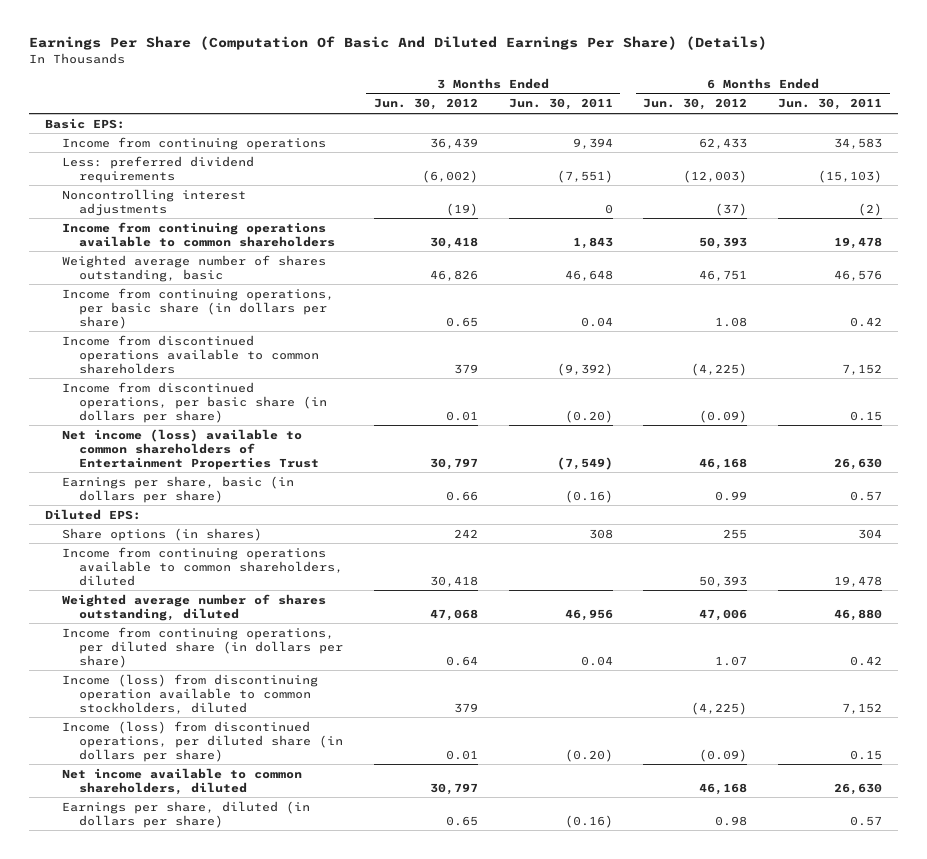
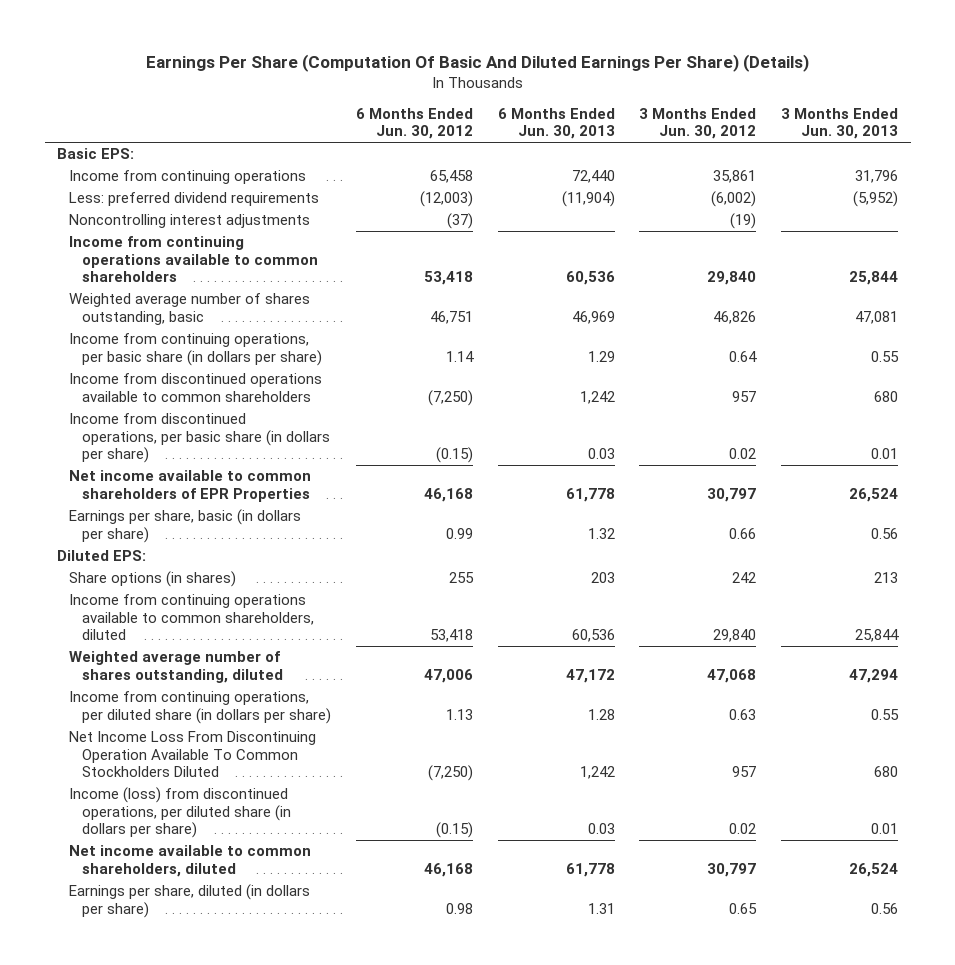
[508,98,613,111] Jun. 30, 2011 -> none
[778,98,883,111] Jun. 30, 2011 -> none
none -> [497,107,615,140] 6 Months Ended Jun. 30, 2013
none -> [781,107,899,140] 3 Months Ended Jun. 30, 2013
[429,137,478,149] 36,439 -> [713,170,757,184] 35,861
[699,137,748,149] 62,433 -> [429,170,473,184] 65,458
[429,236,478,249] 30,418 -> [707,271,757,286] 29,840
[699,236,748,249] 50,393 -> [423,271,473,286] 53,418
[445,316,478,327] 0.65 -> [729,350,758,362] 0.64
[715,316,748,327] 1.08 -> [445,350,474,362] 1.14
[453,363,478,374] 379 -> [732,390,757,402] 957
[691,362,748,376] (4,225) -> [427,389,473,406] (7,250)
[445,410,478,421] 0.01 -> [729,448,757,460] 0.02
[699,409,748,423] (0.09) -> [435,447,473,464] (0.15)
[61,428,319,470] Net income (loss) available to common shareholders of Entertainment Properties Trust -> [69,470,312,502] Net income available to common shareholders of EPR Properties
[429,575,478,587] 30,418 -> [713,629,757,643] 29,840
[699,575,748,587] 50,393 -> [429,629,473,643] 53,418
[445,655,478,666] 0.64 -> [729,708,757,720] 0.63
[715,655,748,666] 1.07 -> [445,708,473,720] 1.13
[61,673,318,714] Income (loss) from discontinuing operation available to common stockholders, diluted -> [69,731,317,778] Net Income Loss From Discontinuing Operation Available To Common Stockholders Diluted
[453,702,478,713] 379 -> [732,766,757,778] 957
[691,701,748,715] (4,225) -> [427,765,473,782] (7,250)
[445,749,478,760] 0.01 -> [729,823,757,835] 0.02
[699,748,748,762] (0.09) -> [435,822,473,839] (0.15)

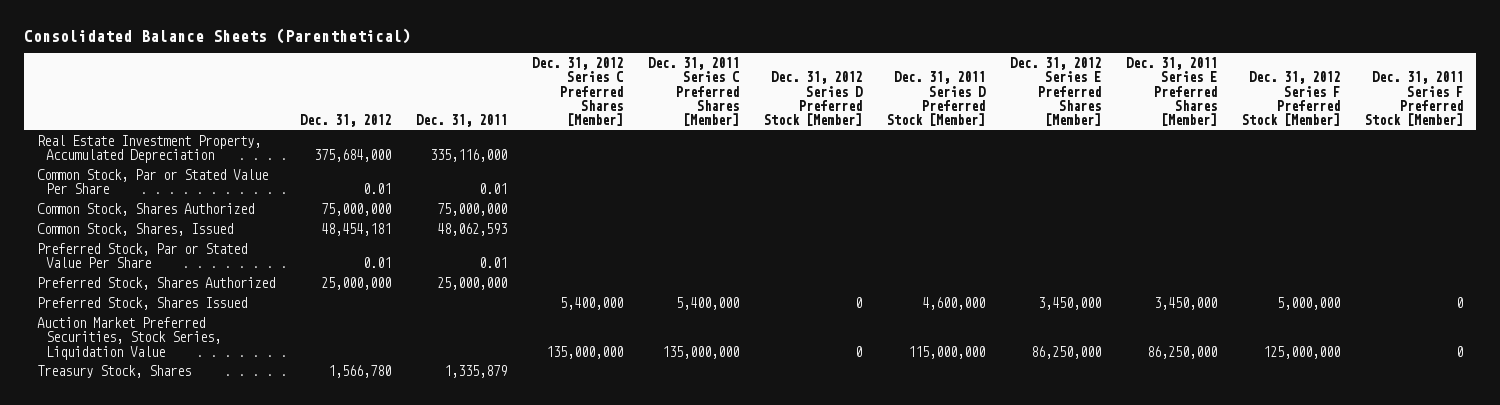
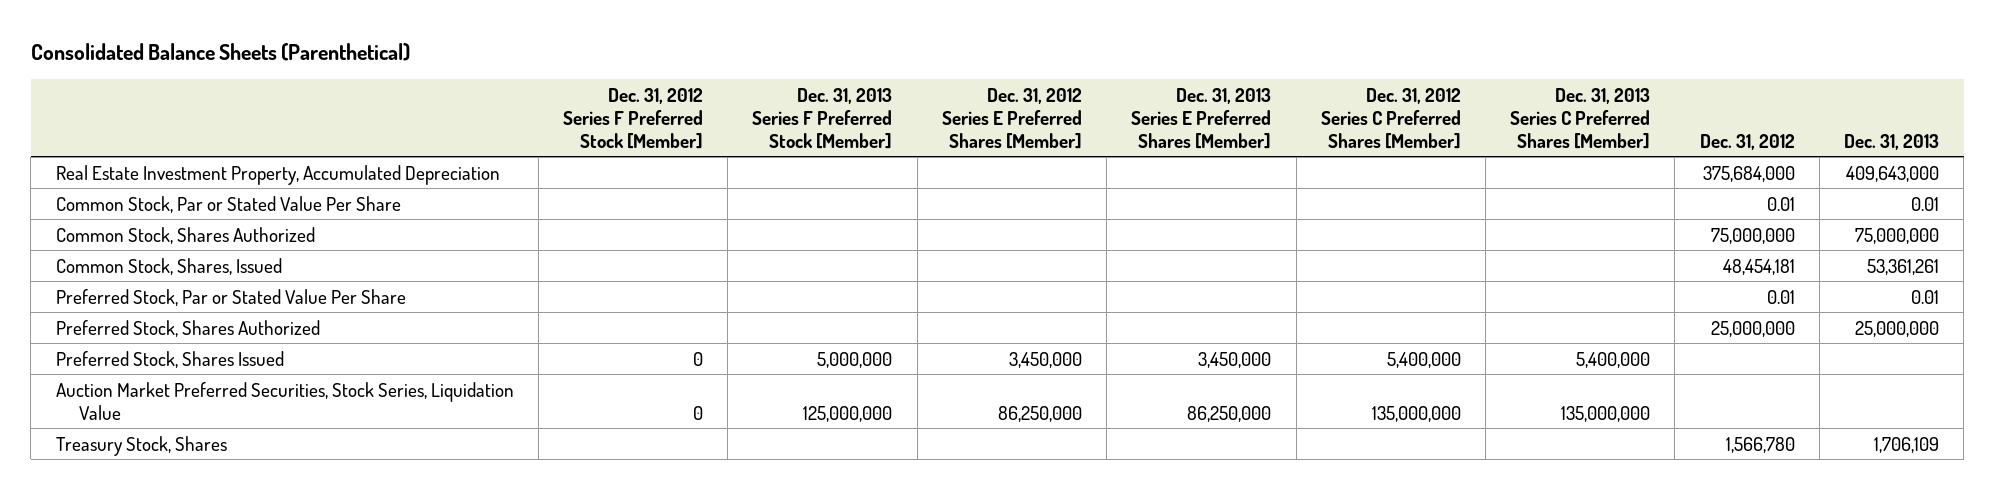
[415,114,507,128] Dec. 31, 2011 -> none
[648,57,740,127] Dec. 31, 2011 Series C Preferred Shares [Member] -> none
[764,71,864,127] Dec. 31, 2012 Series D Preferred Stock [Member] -> none
[887,71,987,127] Dec. 31, 2011 Series D Preferred Stock [Member] -> none
[1126,57,1218,127] Dec. 31, 2011 Series E Preferred Shares [Member] -> none
[1365,71,1464,127] Dec. 31, 2011 Series F Preferred Stock [Member] -> none
none -> [752,87,893,149] Dec. 31, 2013 Series F Preferred Stock [Member]
none -> [1131,87,1272,149] Dec. 31, 2013 Series E Preferred Shares [Member]
none -> [1510,87,1651,149] Dec. 31, 2013 Series C Preferred Shares [Member]
none -> [1844,133,1940,150] Dec. 31, 2013
[1277,297,1341,311] 5,000,000 -> [693,351,704,366] 0
[1263,345,1341,359] 125,000,000 -> [693,405,704,420] 0

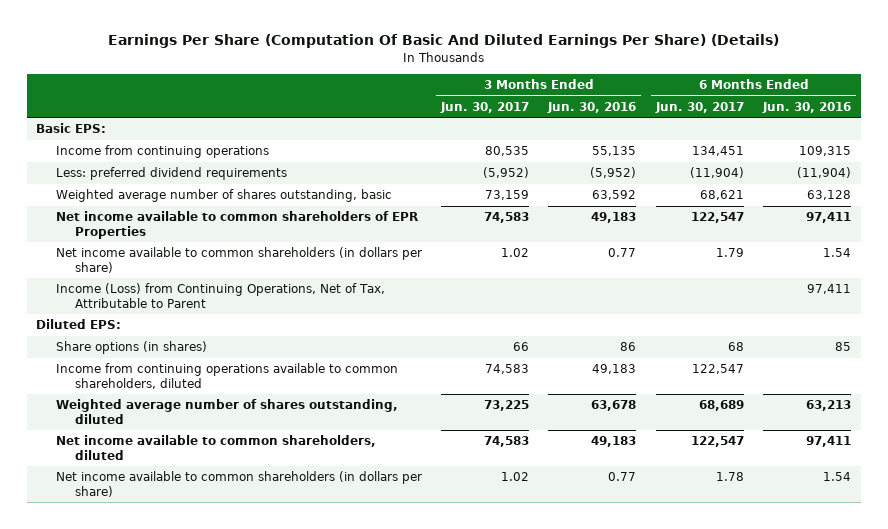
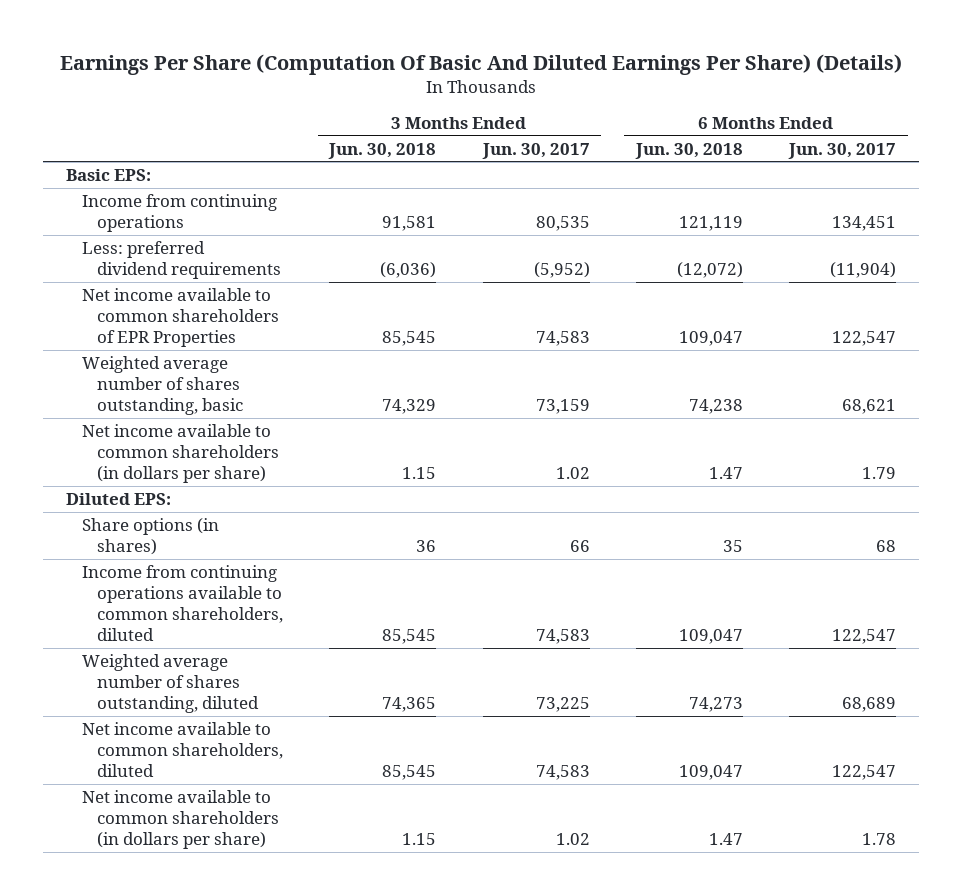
[547,101,637,113] Jun. 30, 2016 -> none
[762,101,852,113] Jun. 30, 2016 -> none
none -> [328,142,437,159] Jun. 30, 2018
none -> [634,142,743,159] Jun. 30, 2018
[55,189,392,203] Weighted average number of shares outstanding, basic -> [81,356,244,416] Weighted average number of shares outstanding, basic
[55,283,385,308] Income (Loss) from Continuing Operations, Net of Tax, Attributable to Parent -> none

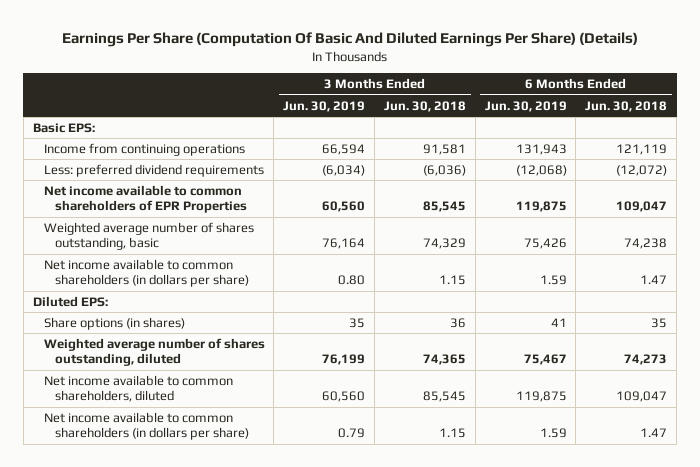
[481,142,590,159] Jun. 30, 2017 -> none
[788,142,897,159] Jun. 30, 2017 -> none
none -> [283,100,366,112] Jun. 30, 2019
none -> [484,100,567,112] Jun. 30, 2019
[81,565,284,642] Income from continuing operations available to common shareholders, diluted -> none

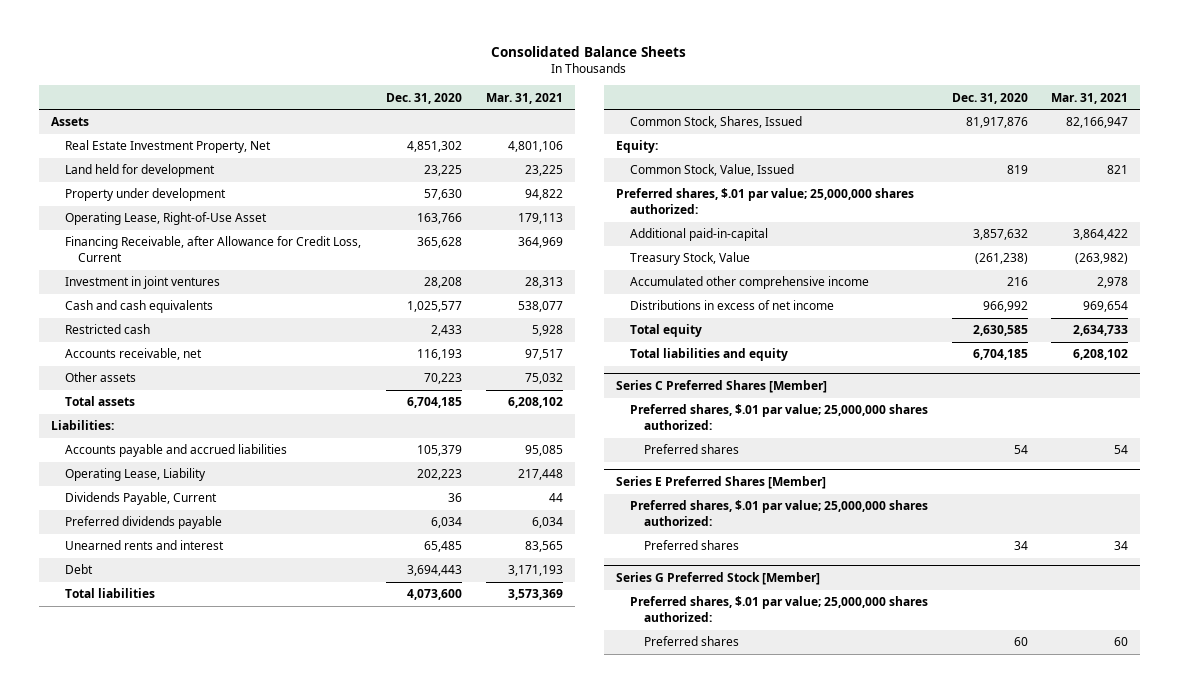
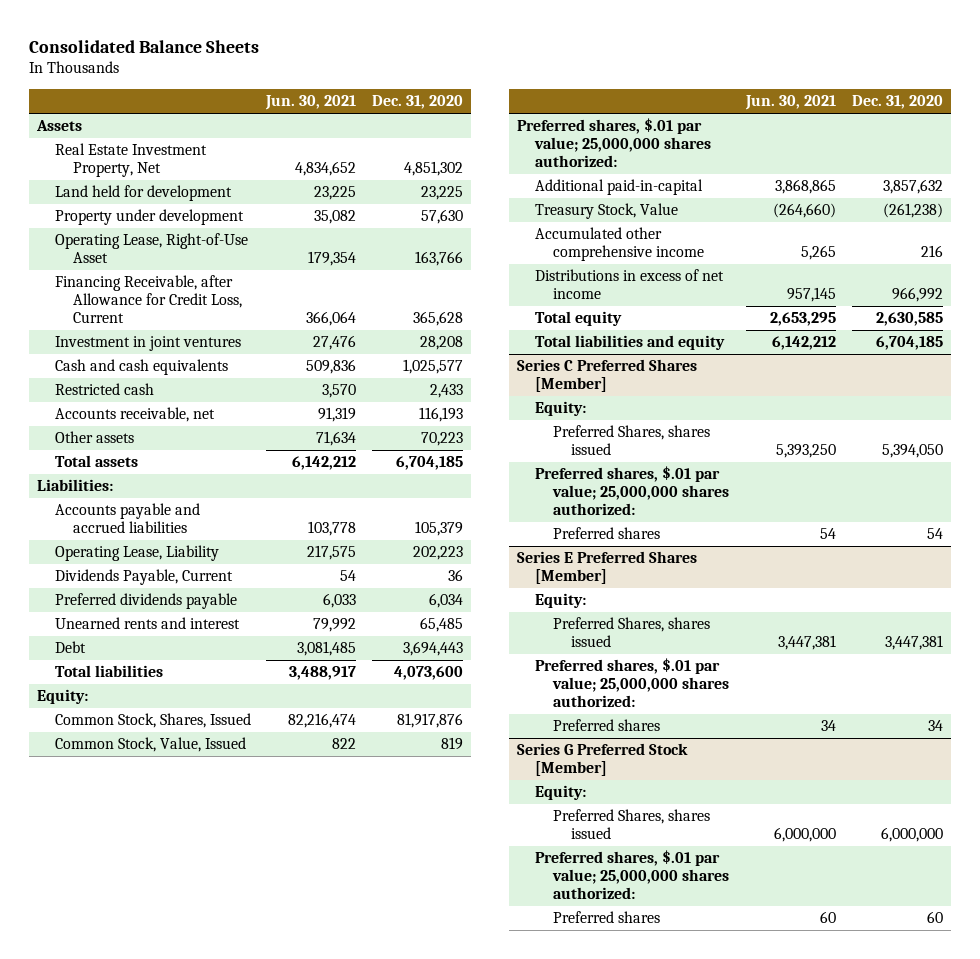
[485,92,563,104] Mar. 31, 2021 -> none
none -> [265,95,357,111] Jun. 30, 2021
[629,116,802,129] Common Stock, Shares, Issued -> [54,713,251,729] Common Stock, Shares, Issued
none -> [534,401,586,417] Equity:
none -> [552,425,710,456] Preferred Shares, shares issued
none -> [534,593,586,609] Equity:
none -> [552,617,710,648] Preferred Shares, shares issued
none -> [534,785,586,801] Equity:
none -> [552,809,710,840] Preferred Shares, shares issued

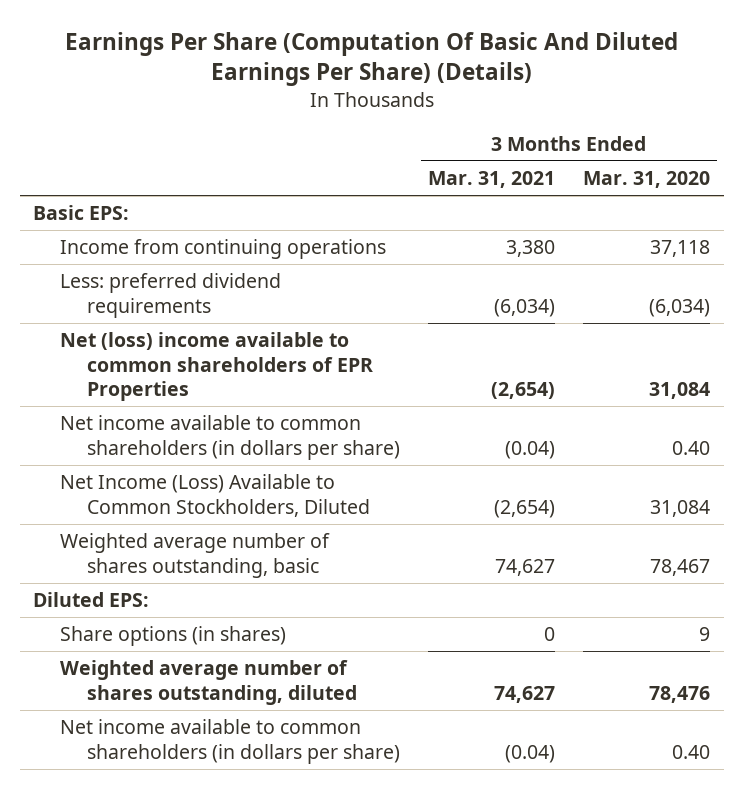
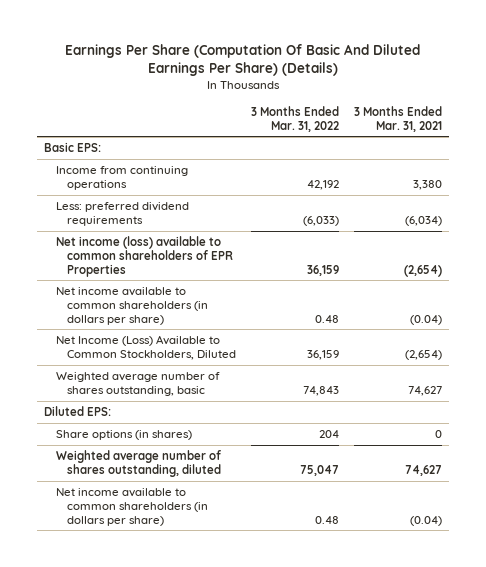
[582,170,710,188] Mar. 31, 2020 -> none
none -> [251,105,340,132] 3 Months Ended Mar. 31, 2022
[60,332,374,401] Net (loss) income available to common shareholders of EPR Properties -> [55,236,234,277] Net income (loss) available to common shareholders of EPR Properties

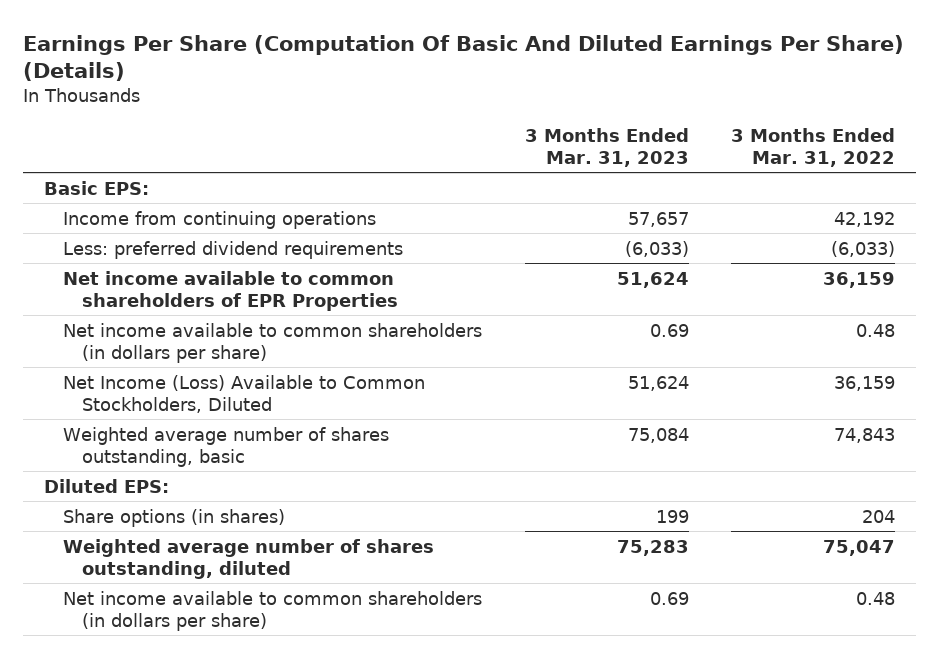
[353,105,442,132] 3 Months Ended Mar. 31, 2021 -> none
none -> [524,127,689,167] 3 Months Ended Mar. 31, 2023
[55,236,234,277] Net income (loss) available to common shareholders of EPR Properties -> [63,270,399,311] Net income available to common shareholders of EPR Properties

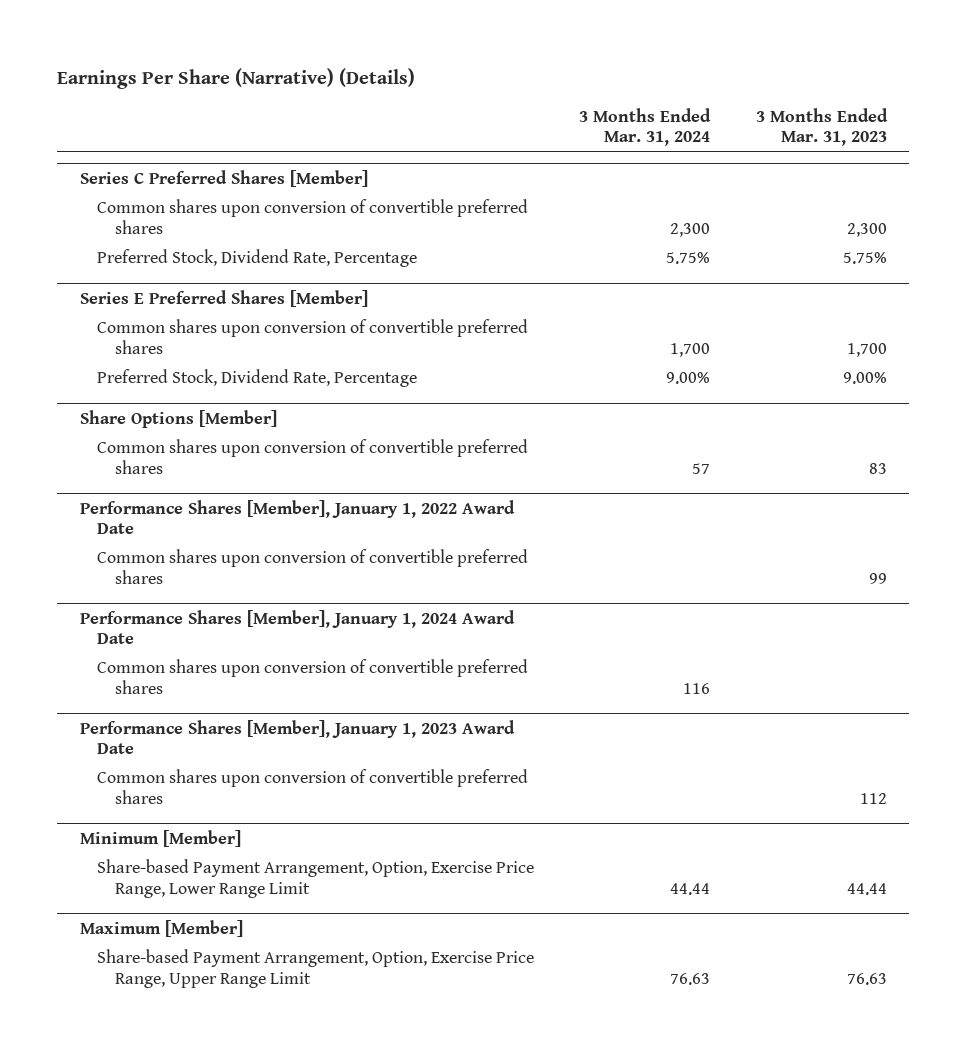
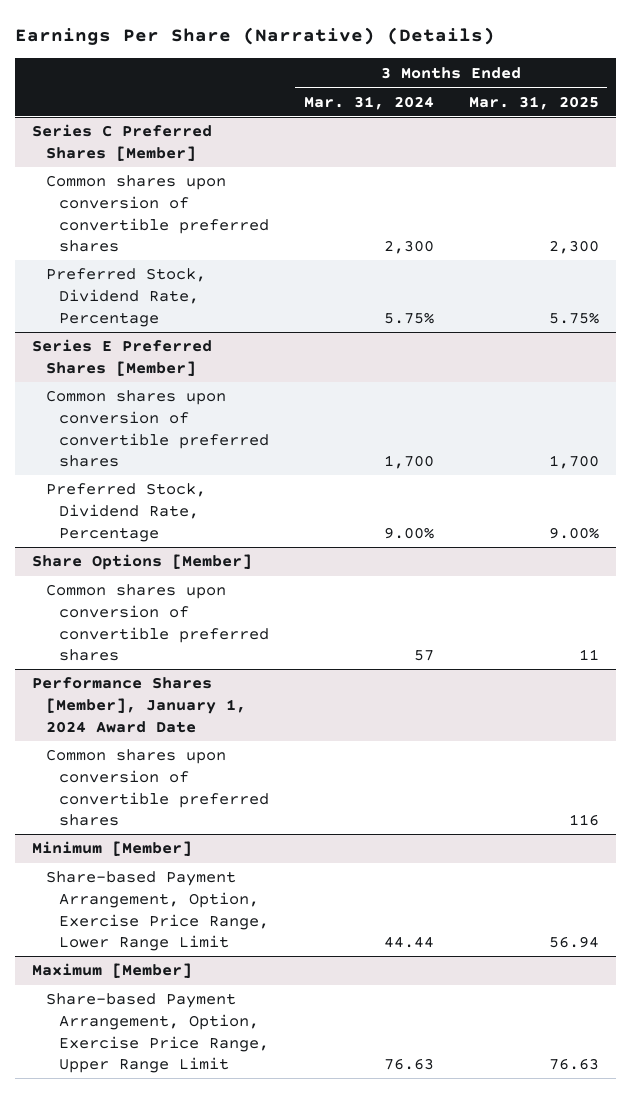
[755,108,888,147] 3 Months Ended Mar. 31, 2023 -> none
none -> [468,95,599,110] Mar. 31, 2025
[79,499,515,534] Performance Shares [Member], January 1, 2022 Award Date -> none
[97,549,529,584] Common shares upon conversion of convertible preferred shares -> none
[97,659,529,694] Common shares upon conversion of convertible preferred shares -> none
[79,719,515,754] Performance Shares [Member], January 1, 2023 Award Date -> none

